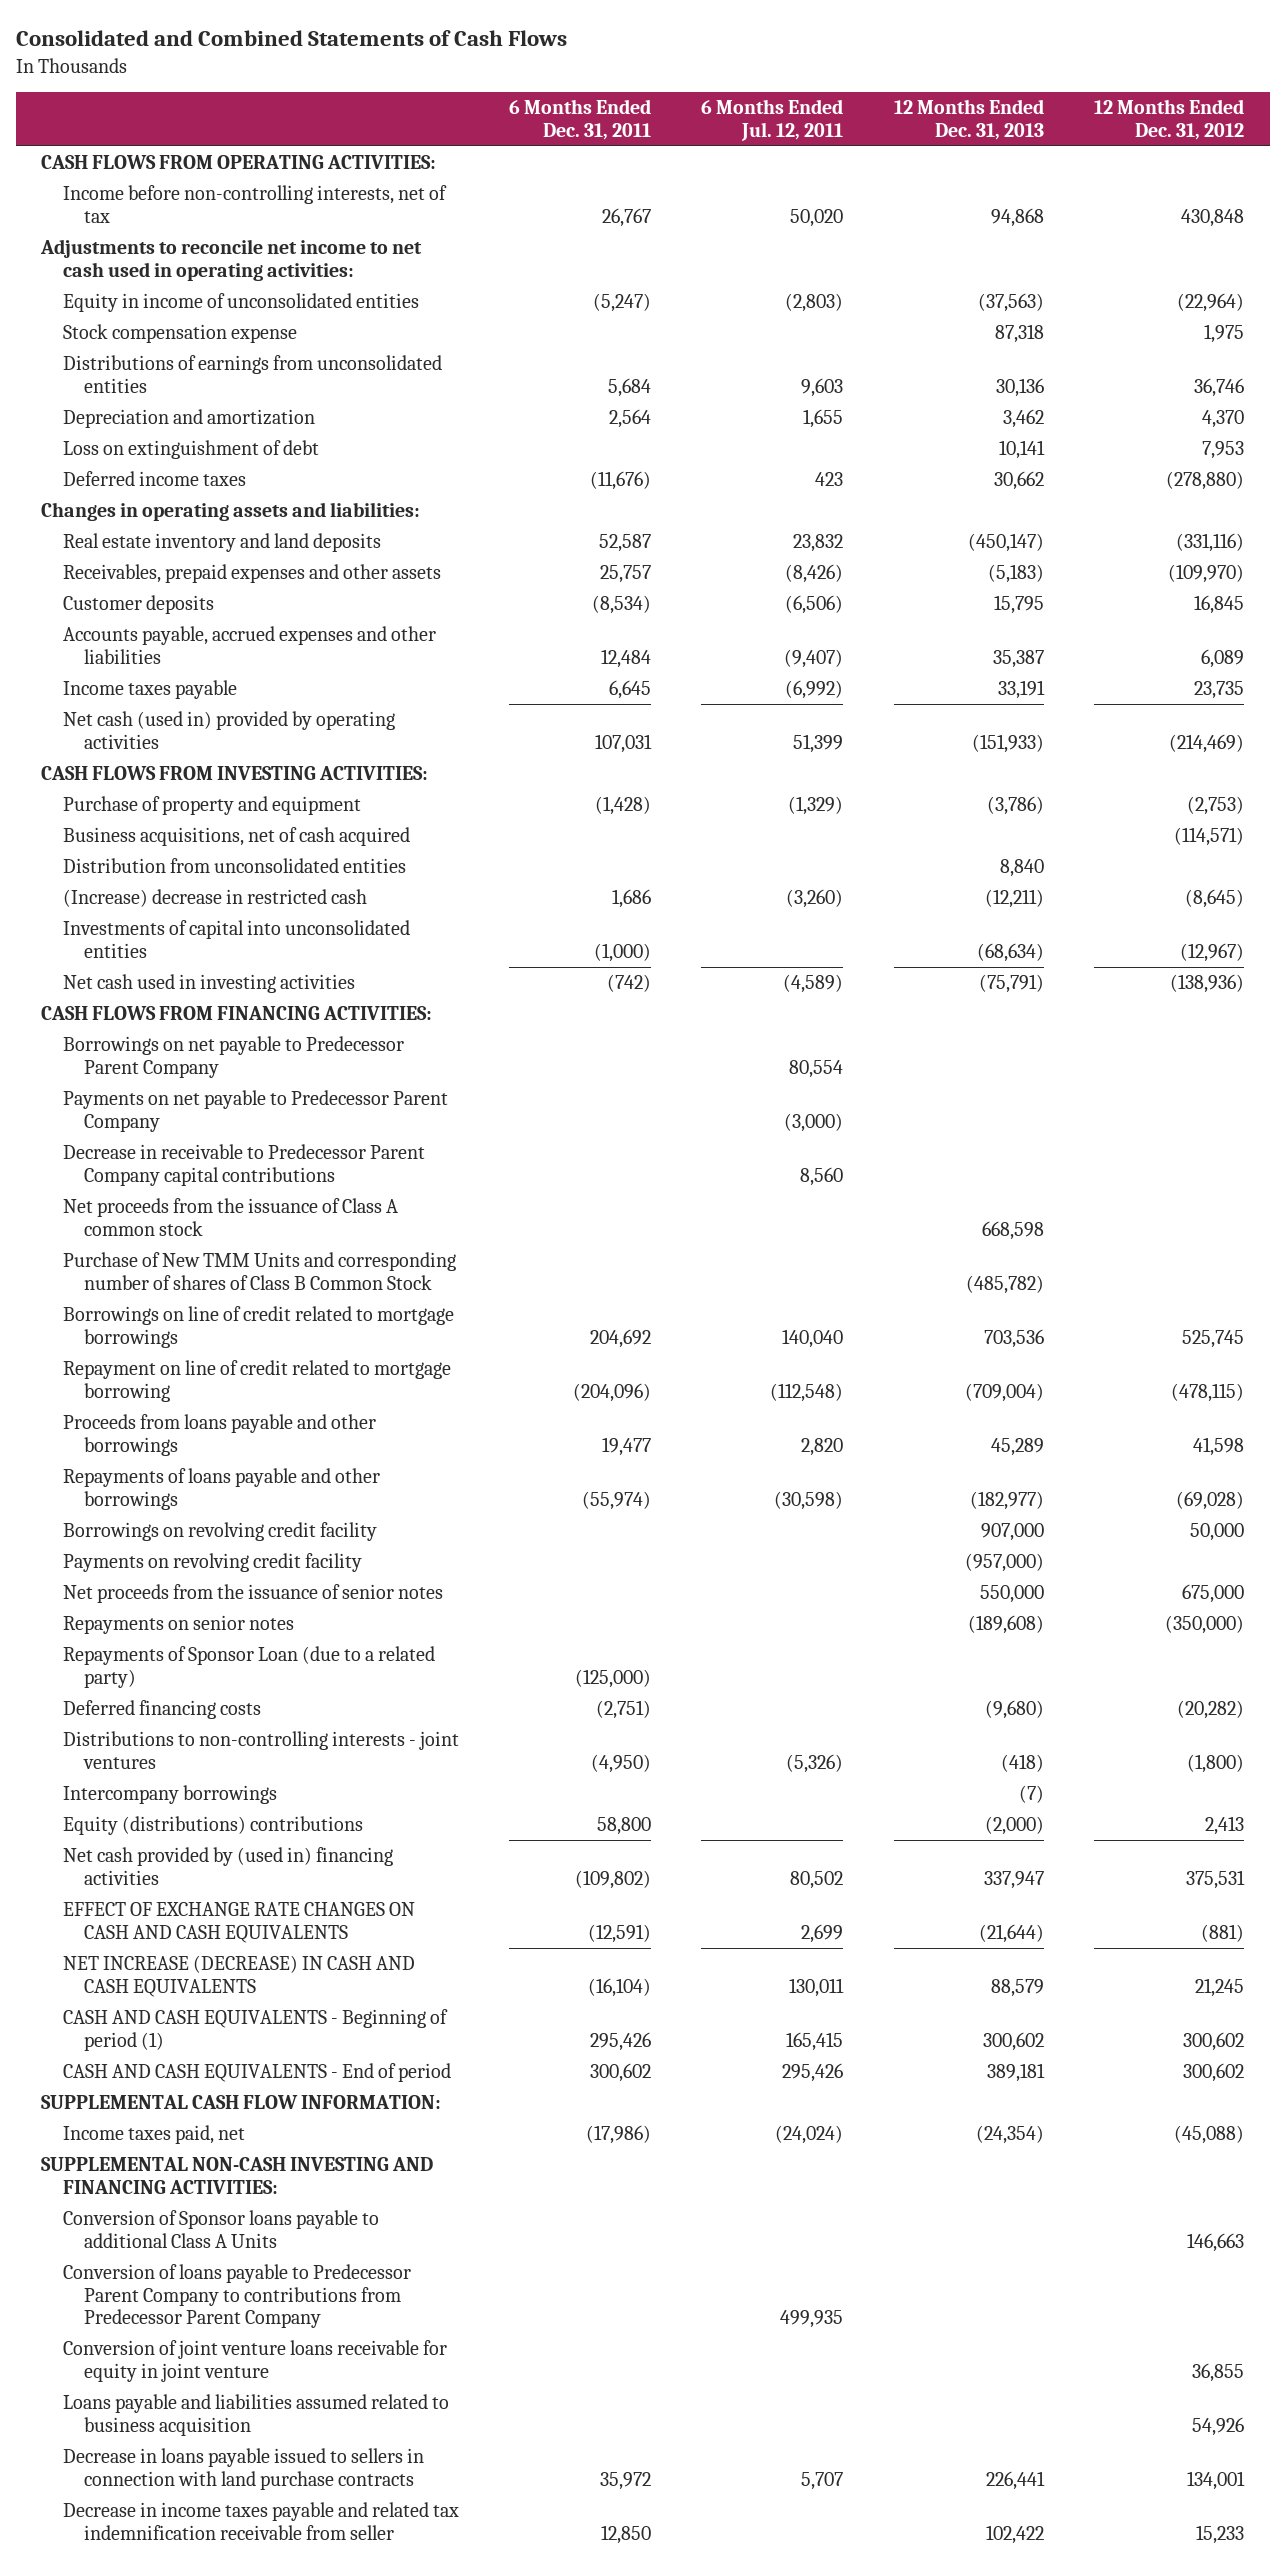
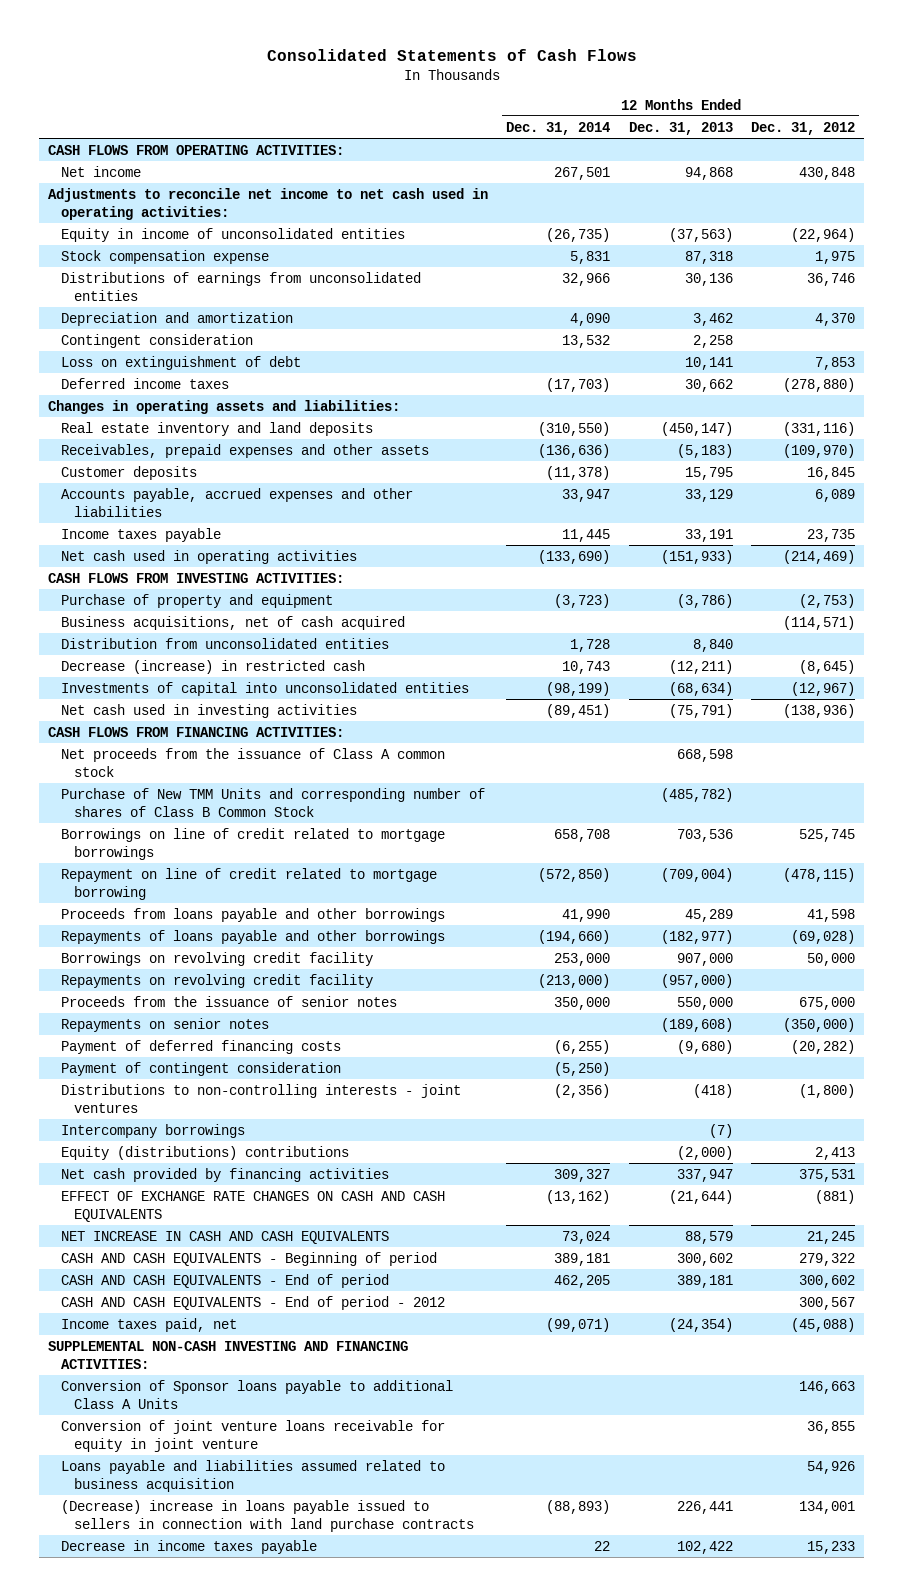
[15,30,567,47] Consolidated and Combined Statements of Cash Flows -> [266,48,637,61] Consolidated Statements of Cash Flows
[509,99,652,141] 6 Months Ended Dec. 31, 2011 -> none
[701,99,844,142] 6 Months Ended Jul. 12, 2011 -> none
none -> [506,121,611,135] Dec. 31, 2014
[62,185,447,223] Income before non-controlling interests, net of tax -> [61,165,142,177] Net income
none -> [61,333,254,348] Contingent consideration
[1202,441,1245,460] 7,953 -> [814,356,855,370] 7,853
[992,649,1044,668] 35,387 -> [684,488,733,502] 33,129
[62,711,395,749] Net cash (used in) provided by operating activities -> [61,549,358,564] Net cash used in operating activities
[62,889,367,908] (Increase) decrease in restricted cash -> [61,659,366,674] Decrease (increase) in restricted cash
[62,1036,404,1078] Borrowings on net payable to Predecessor Parent Company -> none
[62,1090,448,1132] Payments on net payable to Predecessor Parent Company -> none
[62,1144,425,1186] Decrease in receivable to Predecessor Parent Company capital contributions -> none
[62,1553,362,1573] Payments on revolving credit facility -> [61,973,374,988] Repayments on revolving credit facility
[62,1584,443,1604] Net proceeds from the issuance of senior notes -> [61,995,398,1007] Proceeds from the issuance of senior notes
[62,1646,435,1688] Repayments of Sponsor Loan (due to a related party) -> none
[62,1700,261,1720] Deferred financing costs -> [61,1039,342,1054] Payment of deferred financing costs
none -> [61,1061,342,1076] Payment of contingent consideration
[62,1847,393,1885] Net cash provided by (used in) financing activities -> [61,1167,390,1182] Net cash provided by financing activities
[62,1955,415,1997] NET INCREASE (DECREASE) IN CASH AND CASH EQUIVALENTS -> [61,1230,390,1244] NET INCREASE IN CASH AND CASH EQUIVALENTS
[62,2009,448,2051] CASH AND CASH EQUIVALENTS - Beginning of period (1) -> [61,1251,438,1266] CASH AND CASH EQUIVALENTS - Beginning of period
[1183,2031,1245,2051] 300,602 -> [798,1252,855,1266] 279,322
[41,2095,442,2110] SUPPLEMENTAL CASH FLOW INFORMATION: -> none
none -> [61,1295,446,1310] CASH AND CASH EQUIVALENTS - End of period - 2012
[62,2264,411,2329] Conversion of loans payable to Predecessor Parent Company to contributions from Predecessor Parent Company -> none
[62,2448,424,2490] Decrease in loans payable issued to sellers in connection with land purchase contracts -> [61,1499,475,1532] (Decrease) increase in loans payable issued to sellers in connection with land purchase contracts
[62,2502,459,2540] Decrease in income taxes payable and related tax indemnification receivable from seller -> [61,1539,318,1554] Decrease in income taxes payable

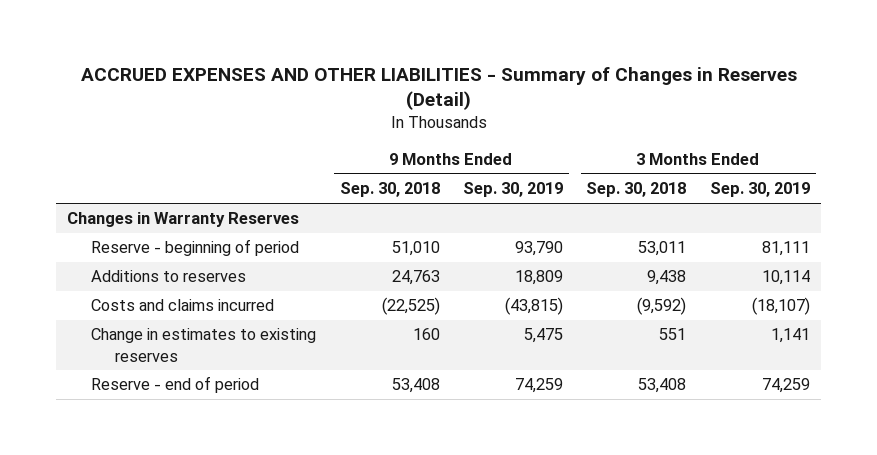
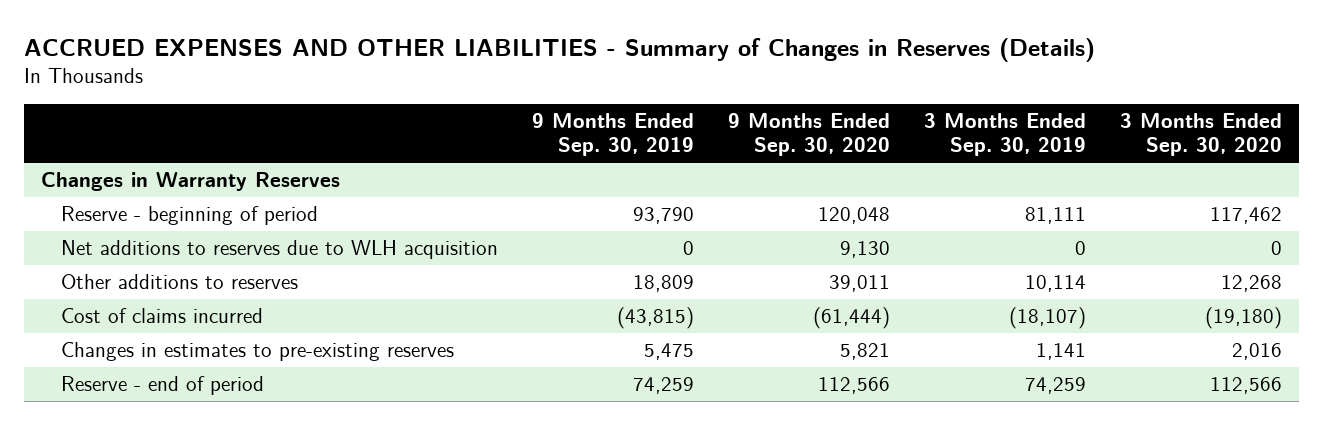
[80,66,797,111] ACCRUED EXPENSES AND OTHER LIABILITIES - Summary of Changes in Reserves (Detail) -> [23,37,1095,62] ACCRUED EXPENSES AND OTHER LIABILITIES - Summary of Changes in Reserves (Details)
[339,182,440,198] Sep. 30, 2018 -> none
[586,182,687,198] Sep. 30, 2018 -> none
none -> [728,113,891,157] 9 Months Ended Sep. 30, 2020
none -> [1120,113,1283,157] 3 Months Ended Sep. 30, 2020
none -> [61,240,499,260] Net additions to reserves due to WLH acquisition
[91,270,247,283] Additions to reserves -> [61,274,299,290] Other additions to reserves
[91,299,275,312] Costs and claims incurred -> [61,308,264,324] Cost of claims incurred
[91,328,317,362] Change in estimates to existing reserves -> [61,342,455,362] Changes in estimates to pre-existing reserves

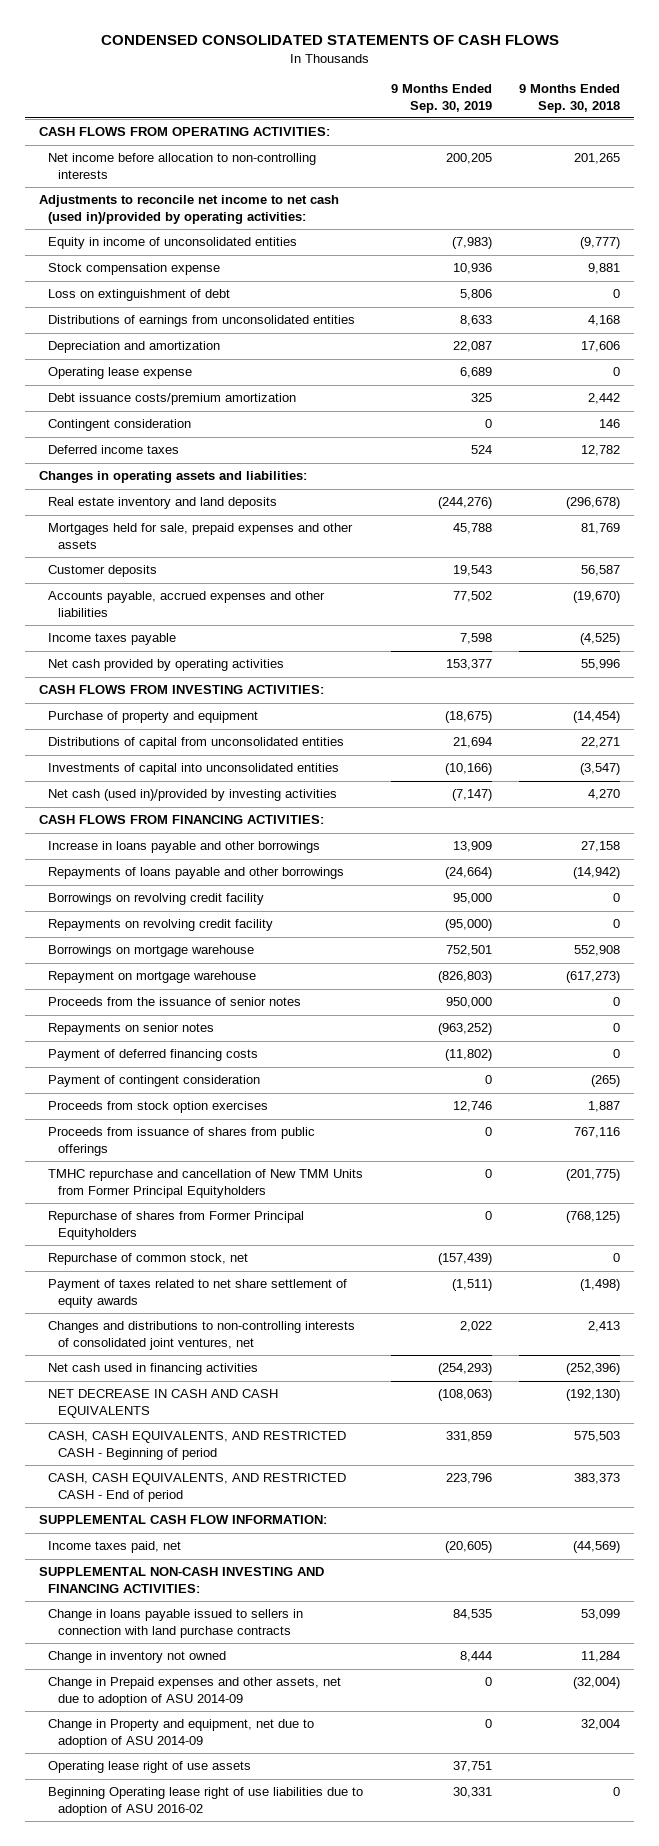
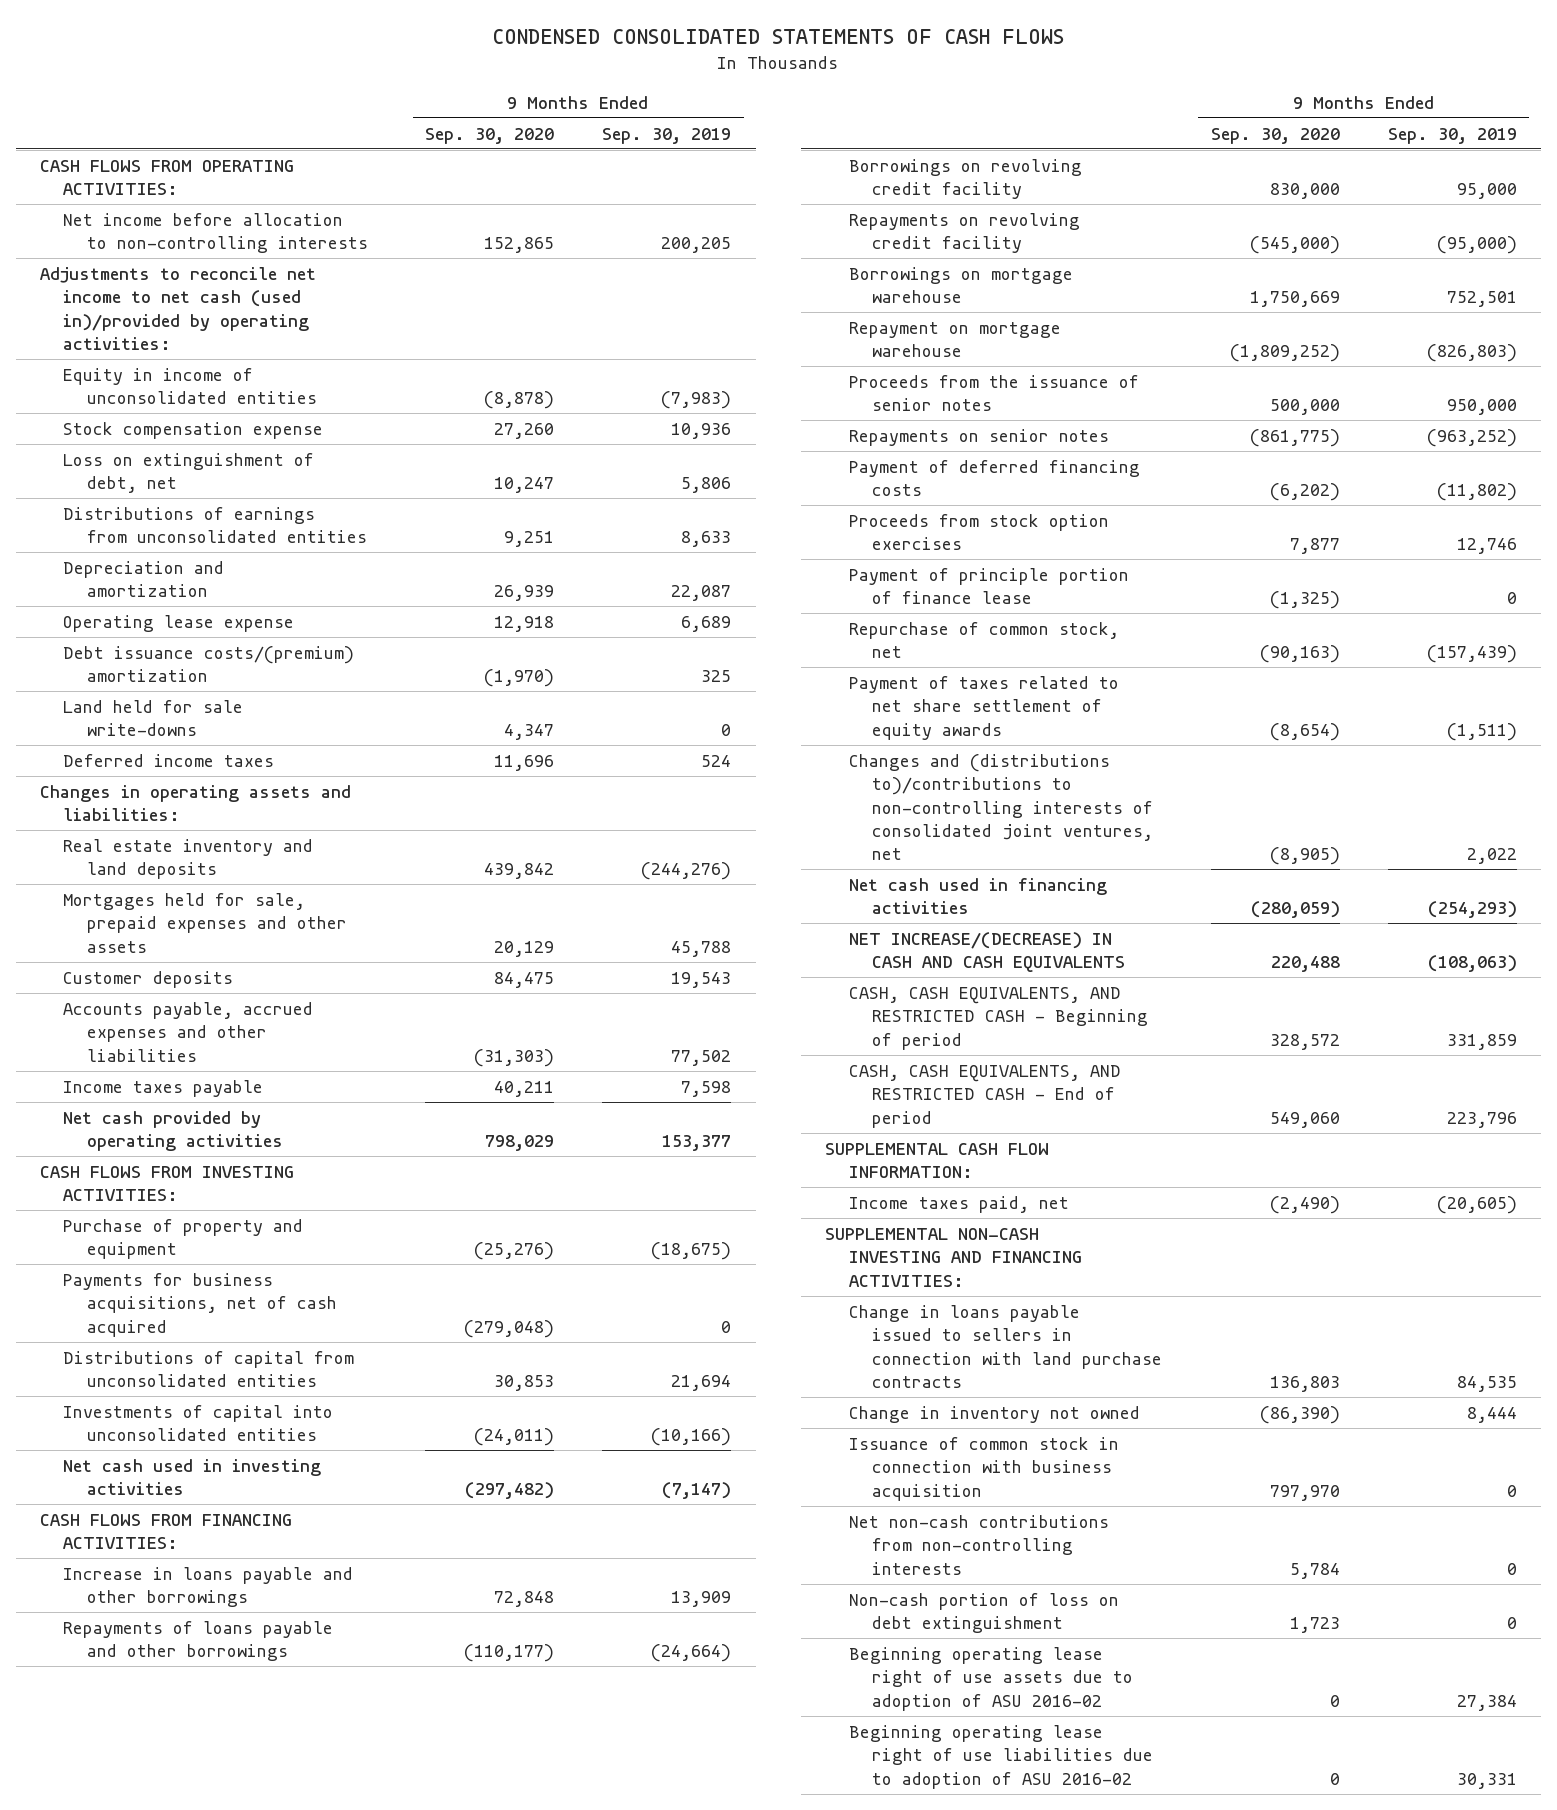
[519,84,621,113] 9 Months Ended Sep. 30, 2018 -> none
none -> [425,127,555,144] Sep. 30, 2020
[48,289,231,302] Loss on extinguishment of debt -> [63,452,315,494] Loss on extinguishment of debt, net
[48,419,192,432] Contingent consideration -> none
[48,393,297,406] Debt issuance costs/premium amortization -> [63,645,355,683] Debt issuance costs/(premium) amortization
none -> [63,699,244,737] Land held for sale write-downs
none -> [63,1272,337,1337] Payments for business acquisitions, net of cash acquired
[48,789,338,802] Net cash (used in)/provided by investing activities -> [63,1458,322,1496] Net cash used in investing activities
[48,1075,261,1088] Payment of contingent consideration -> none
[48,1127,316,1156] Proceeds from issuance of shares from public offerings -> none
[48,1169,364,1198] TMHC repurchase and cancellation of New TMM Units from Former Principal Equityholders -> none
[48,1211,305,1240] Repurchase of shares from Former Principal Equityholders -> none
none -> [848,567,1129,605] Payment of principle portion of finance lease
[48,1321,356,1350] Changes and distributions to non-controlling interests of consolidated joint ventures, net -> [848,753,1154,861] Changes and (distributions to)/contributions to non-controlling interests of consolidated joint ventures, net
[48,1389,279,1418] NET DECREASE IN CASH AND CASH EQUIVALENTS -> [848,931,1126,973] NET INCREASE/(DECREASE) IN CASH AND CASH EQUIVALENTS
[48,1677,342,1706] Change in Prepaid expenses and other assets, net due to adoption of ASU 2014-09 -> none
[48,1719,315,1748] Change in Property and equipment, net due to adoption of ASU 2014-09 -> none
none -> [848,1436,1119,1501] Issuance of common stock in connection with business acquisition
none -> [848,1514,1109,1575] Net non-cash contributions from non-controlling interests
none -> [848,1592,1119,1634] Non-cash portion of loss on debt extinguishment
[48,1761,252,1774] Operating lease right of use assets -> [848,1646,1134,1711] Beginning operating lease right of use assets due to adoption of ASU 2016-02
[452,1761,492,1773] 37,751 -> [1456,1694,1517,1711] 27,384
[48,1787,364,1816] Beginning Operating lease right of use liabilities due to adoption of ASU 2016-02 -> [848,1724,1154,1789] Beginning operating lease right of use liabilities due to adoption of ASU 2016-02

